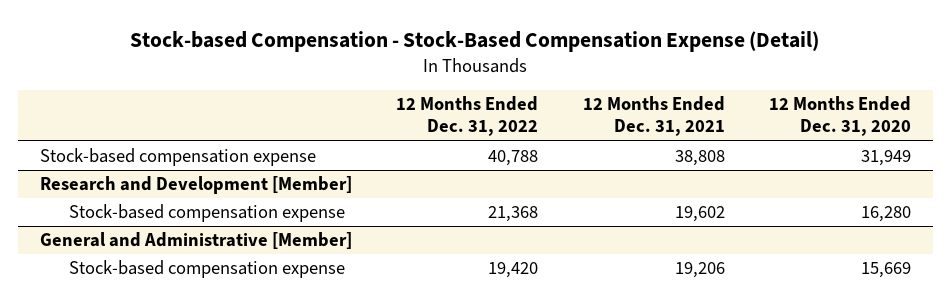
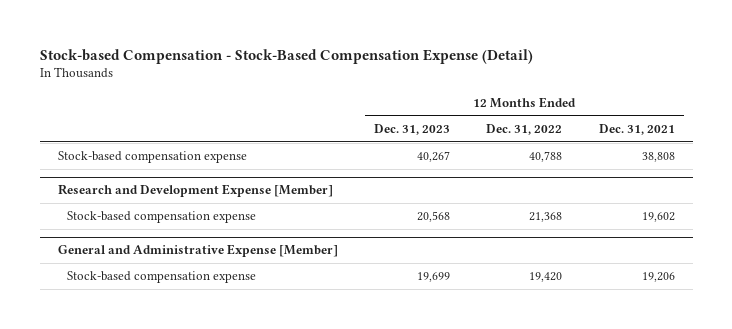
[768,96,911,137] 12 Months Ended Dec. 31, 2020 -> none
none -> [374,123,451,135] Dec. 31, 2023
[39,176,352,195] Research and Development [Member] -> [57,184,333,198] Research and Development Expense [Member]
[39,232,352,250] General and Administrative [Member] -> [57,244,338,258] General and Administrative Expense [Member]

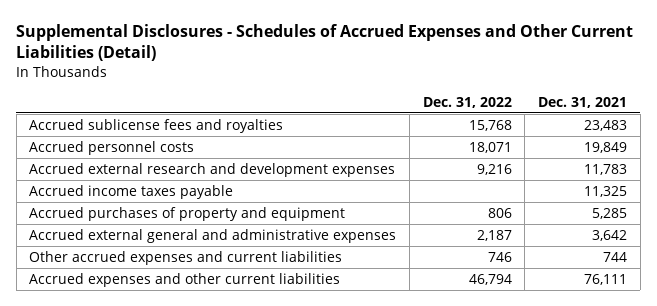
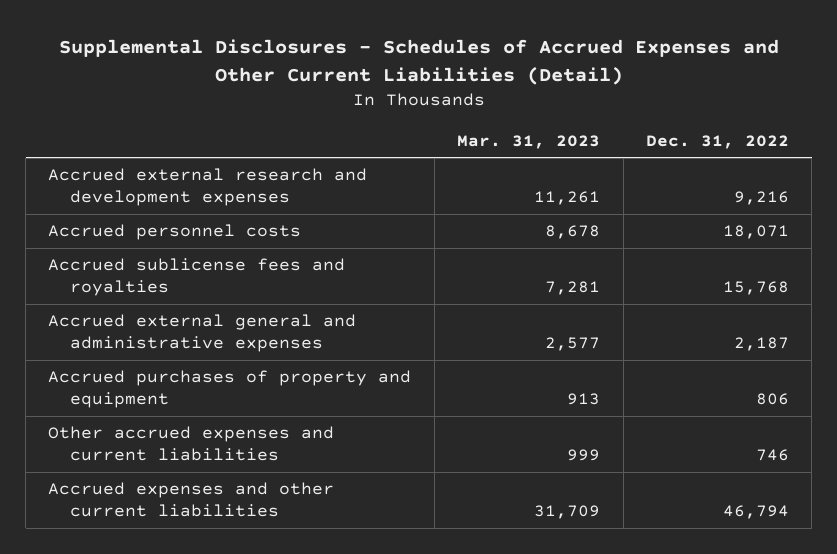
[538,96,628,108] Dec. 31, 2021 -> none
none -> [457,134,601,149] Mar. 31, 2023
[29,185,234,200] Accrued income taxes payable -> none
[29,141,195,156] Accrued personnel costs -> [48,224,302,241] Accrued personnel costs
[29,119,284,134] Accrued sublicense fees and royalties -> [48,258,346,296] Accrued sublicense fees and royalties
[29,207,346,222] Accrued purchases of property and equipment -> [48,370,412,408] Accrued purchases of property and equipment

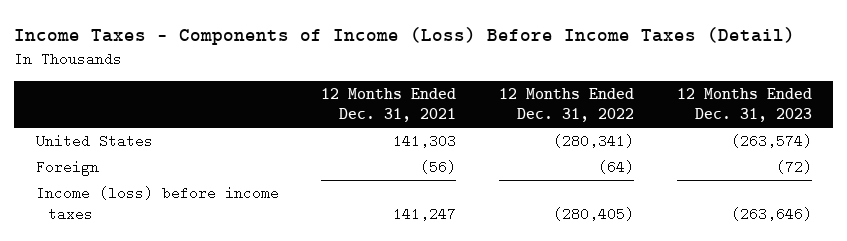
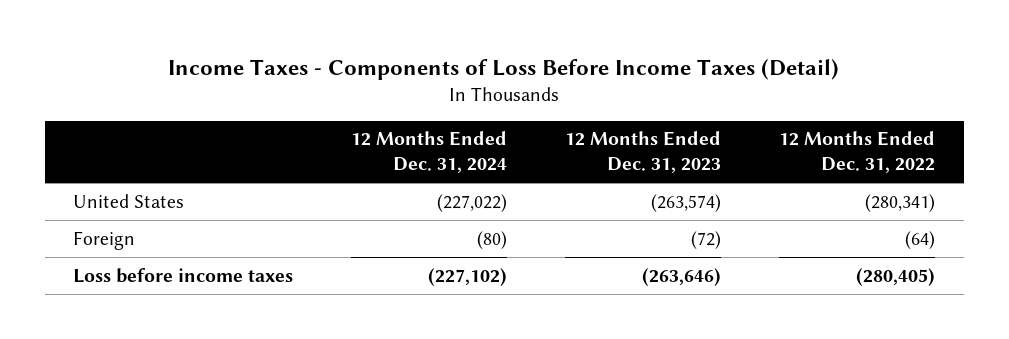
[14,26,796,45] Income Taxes - Components of Income (Loss) Before Income Taxes (Detail) -> [168,58,840,80] Income Taxes - Components of Loss Before Income Taxes (Detail)
[321,87,457,123] 12 Months Ended Dec. 31, 2021 -> none
none -> [351,131,508,174] 12 Months Ended Dec. 31, 2024
[35,186,279,221] Income (loss) before income taxes -> [73,267,294,283] Loss before income taxes

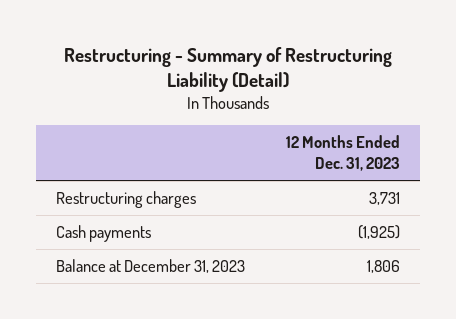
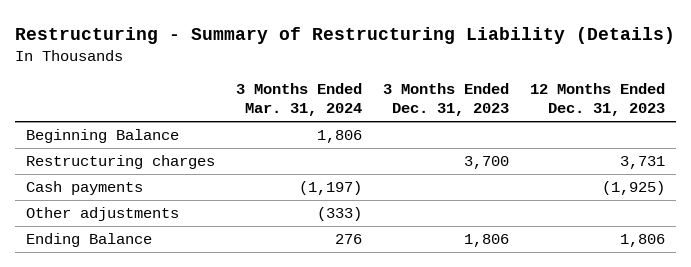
[64,46,393,92] Restructuring - Summary of Restructuring Liability (Detail) -> [15,26,676,44] Restructuring - Summary of Restructuring Liability (Details)
none -> [236,83,363,117] 3 Months Ended Mar. 31, 2024
none -> [383,83,510,117] 3 Months Ended Dec. 31, 2023
none -> [25,129,179,144] Beginning Balance
none -> [25,207,179,222] Other adjustments
[56,258,246,273] Balance at December 31, 2023 -> [25,233,152,248] Ending Balance

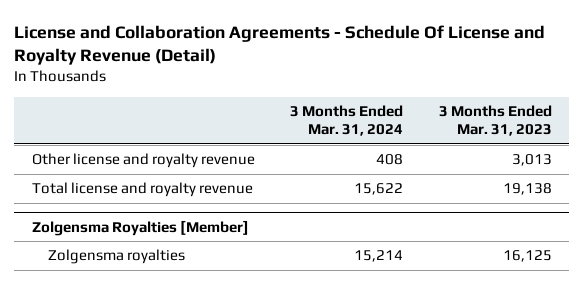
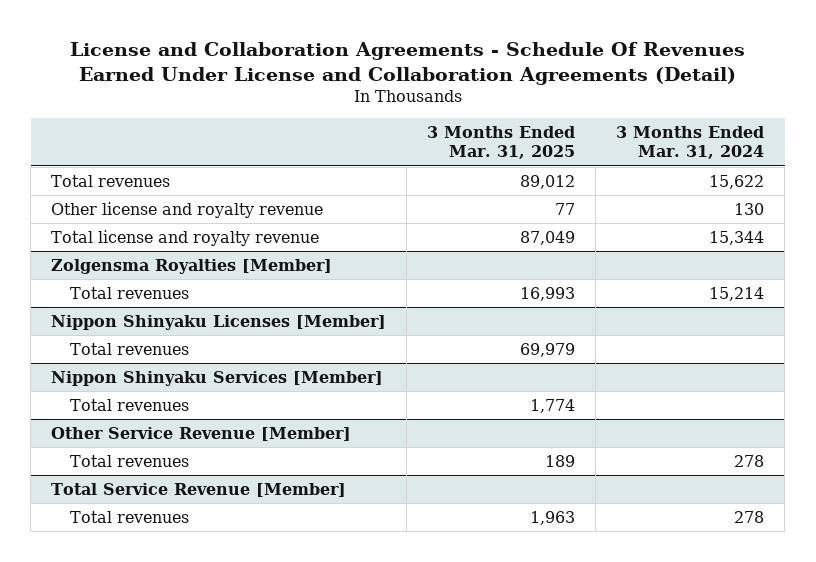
[14,24,546,66] License and Collaboration Agreements - Schedule Of License and Royalty Revenue (Detail) -> [69,41,745,85] License and Collaboration Agreements - Schedule Of Revenues Earned Under License and Collaboration Agreements (Detail)
[438,105,552,137] 3 Months Ended Mar. 31, 2023 -> none
none -> [427,126,576,160] 3 Months Ended Mar. 31, 2025
none -> [51,174,171,187] Total revenues
[376,154,404,166] 408 -> [734,202,765,215] 130
[354,183,404,196] 15,622 -> [709,230,765,245] 15,344
[47,249,185,265] Zolgensma royalties -> [69,286,189,299] Total revenues
none -> [51,314,387,330] Nippon Shinyaku Licenses [Member]
none -> [69,342,189,355] Total revenues
none -> [51,370,384,386] Nippon Shinyaku Services [Member]
none -> [69,398,189,411] Total revenues
none -> [51,426,352,441] Other Service Revenue [Member]
none -> [69,454,189,467] Total revenues
none -> [51,482,347,497] Total Service Revenue [Member]
none -> [69,510,189,523] Total revenues

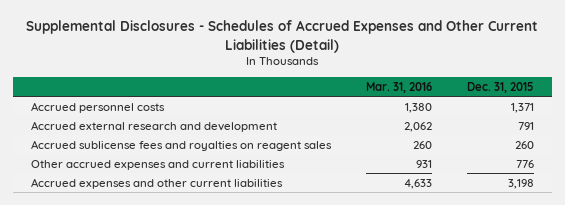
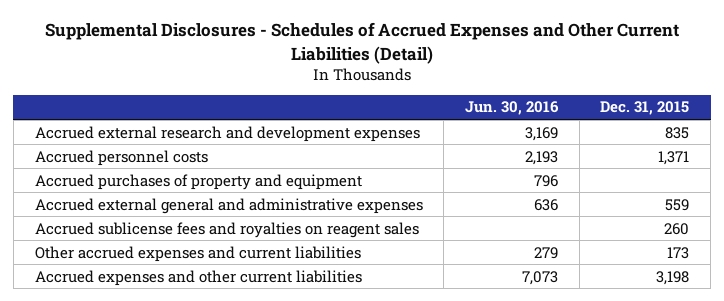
[365,81,432,93] Mar. 31, 2016 -> none
none -> [464,101,559,116] Jun. 30, 2016
none -> [34,125,420,142] Accrued external research and development expenses
[30,120,277,132] Accrued external research and development -> none
none -> [34,173,362,190] Accrued purchases of property and equipment
none -> [34,197,423,214] Accrued external general and administrative expenses
[516,159,535,168] 776 -> [667,246,690,259] 173

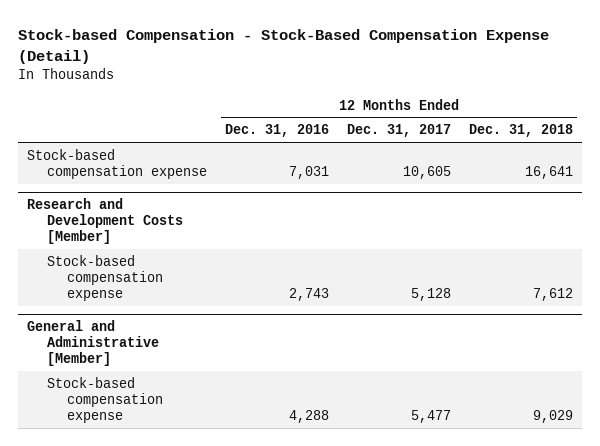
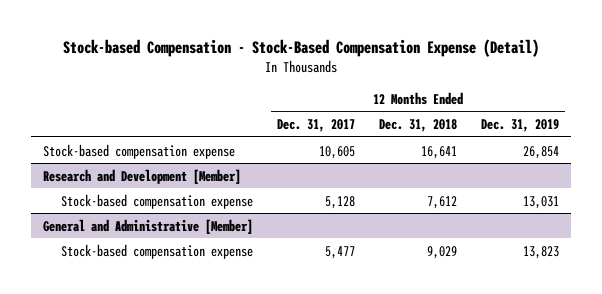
[225,124,330,138] Dec. 31, 2016 -> none
none -> [480,118,559,132] Dec. 31, 2019
[27,197,184,245] Research and Development Costs [Member] -> [42,168,241,184] Research and Development [Member]

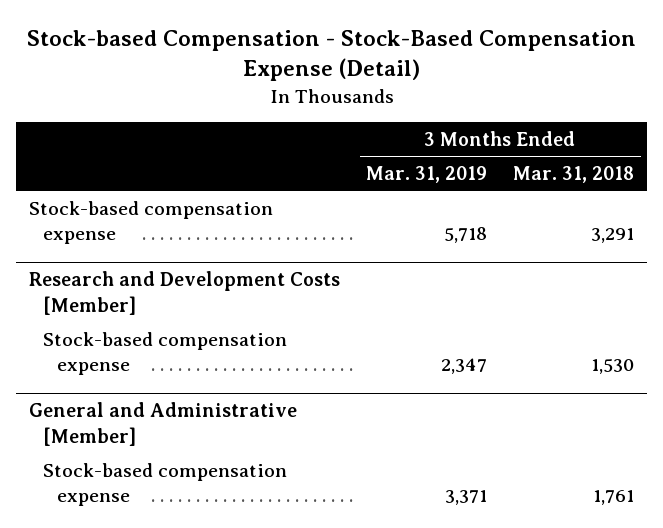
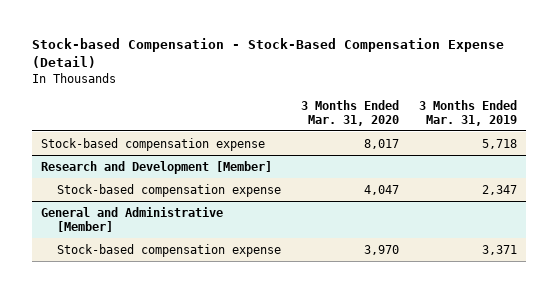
[513,165,635,183] Mar. 31, 2018 -> none
none -> [300,99,399,126] 3 Months Ended Mar. 31, 2020
[29,271,341,315] Research and Development Costs [Member] -> [41,160,273,174] Research and Development [Member]

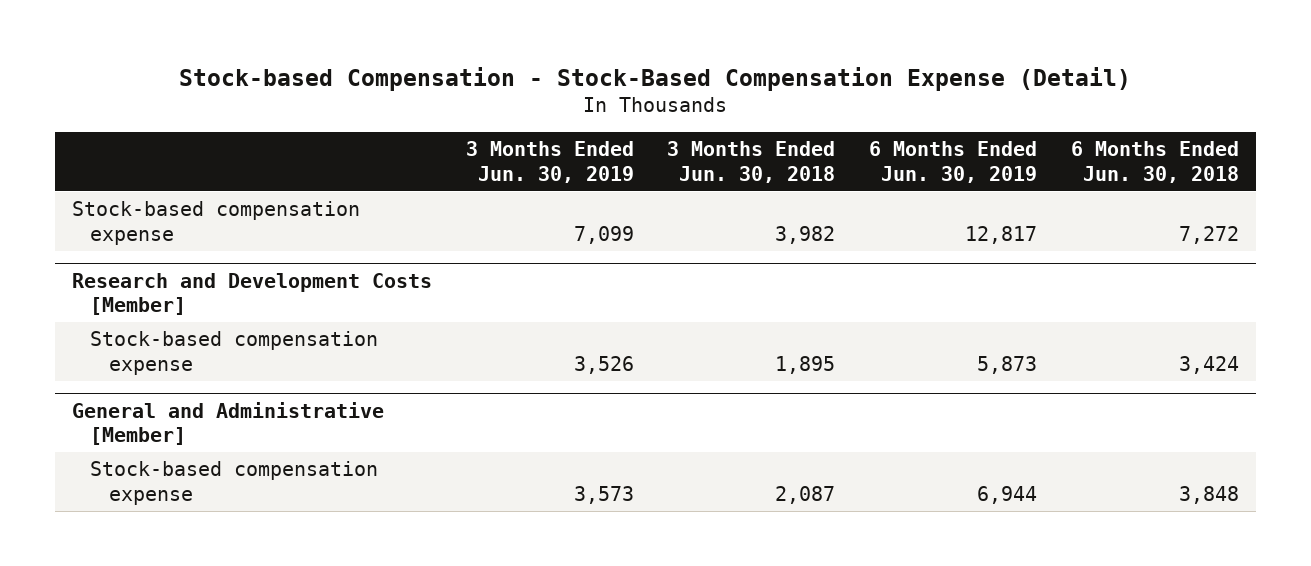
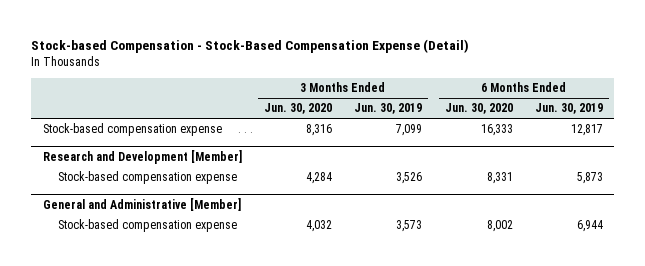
[667,141,836,184] 3 Months Ended Jun. 30, 2018 -> none
[1070,141,1239,184] 6 Months Ended Jun. 30, 2018 -> none
none -> [263,103,332,115] Jun. 30, 2020
none -> [444,103,513,115] Jun. 30, 2020
[71,272,432,316] Research and Development Costs [Member] -> [42,149,242,164] Research and Development [Member]

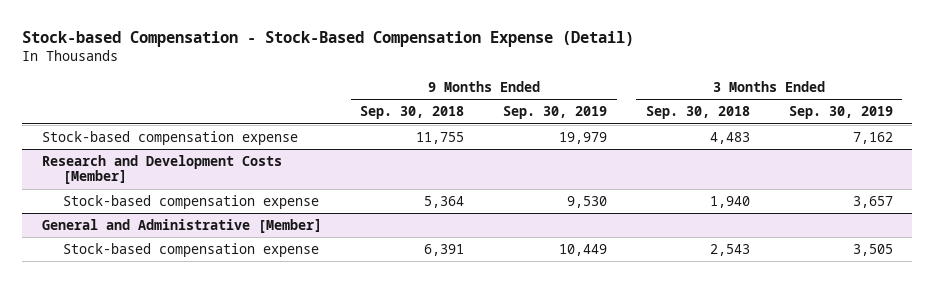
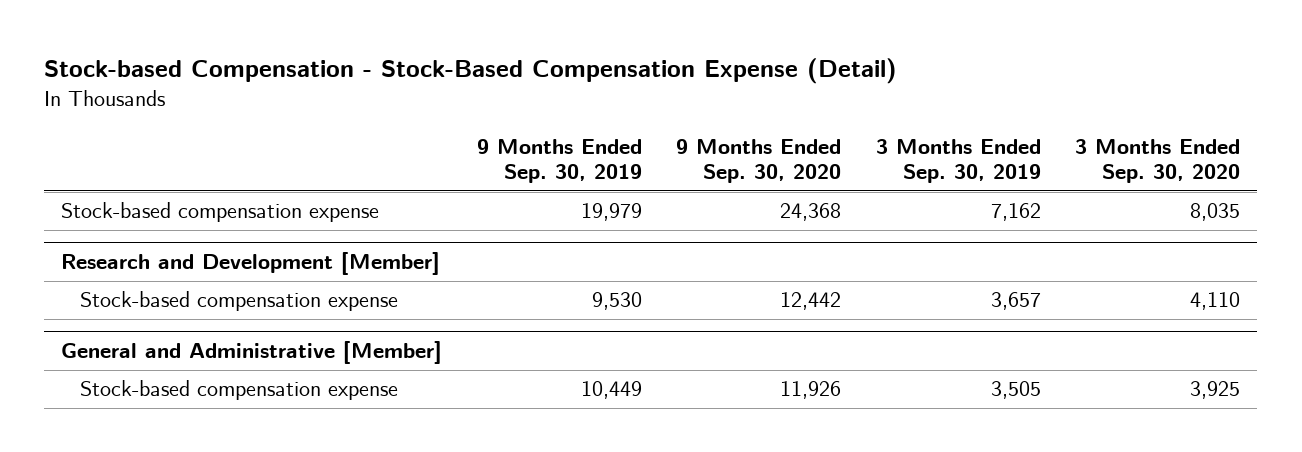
[360,106,465,120] Sep. 30, 2018 -> none
[646,106,751,120] Sep. 30, 2018 -> none
none -> [676,138,842,184] 9 Months Ended Sep. 30, 2020
none -> [1075,138,1241,184] 3 Months Ended Sep. 30, 2020
[41,155,282,185] Research and Development Costs [Member] -> [61,252,441,276] Research and Development [Member]

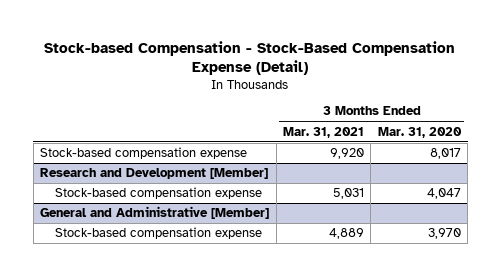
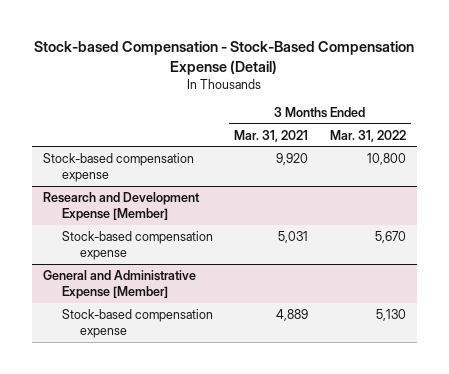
[377,126,462,138] Mar. 31, 2020 -> none
none -> [329,129,406,142] Mar. 31, 2022
[40,168,269,180] Research and Development [Member] -> [43,191,201,221] Research and Development Expense [Member]
[40,206,270,220] General and Administrative [Member] -> [43,269,197,299] General and Administrative Expense [Member]

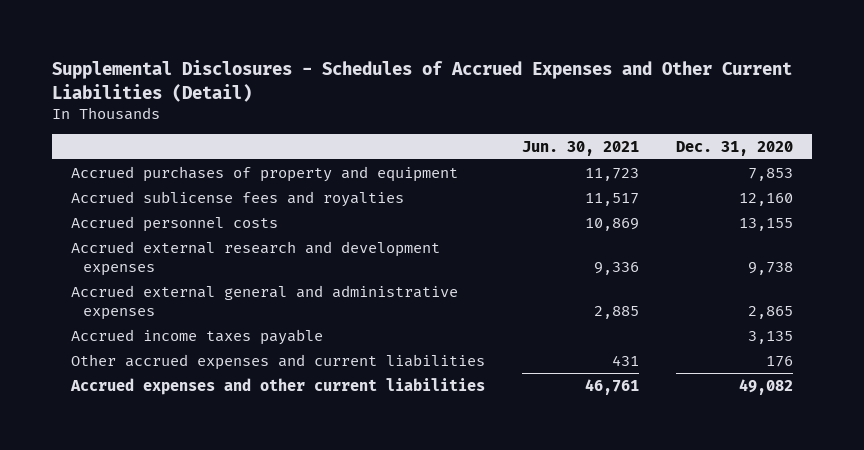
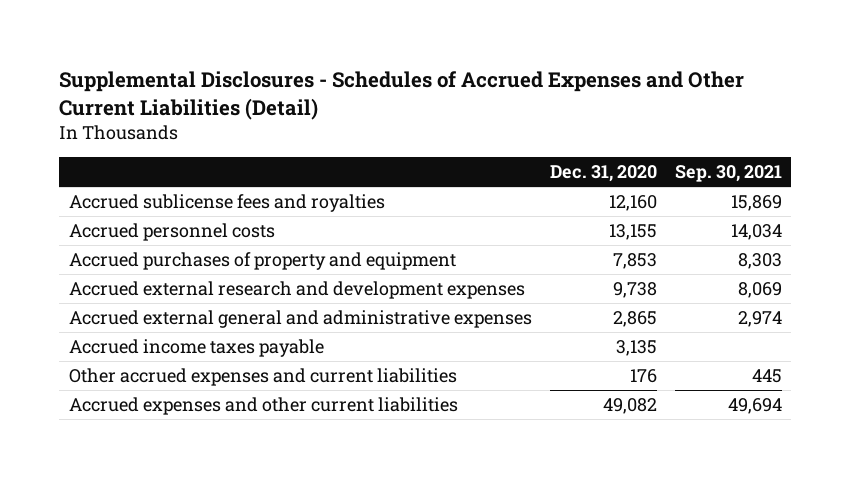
[522,140,640,156] Jun. 30, 2021 -> none
none -> [675,164,783,182] Sep. 30, 2021
[70,165,458,182] Accrued purchases of property and equipment -> [68,252,456,271] Accrued purchases of property and equipment

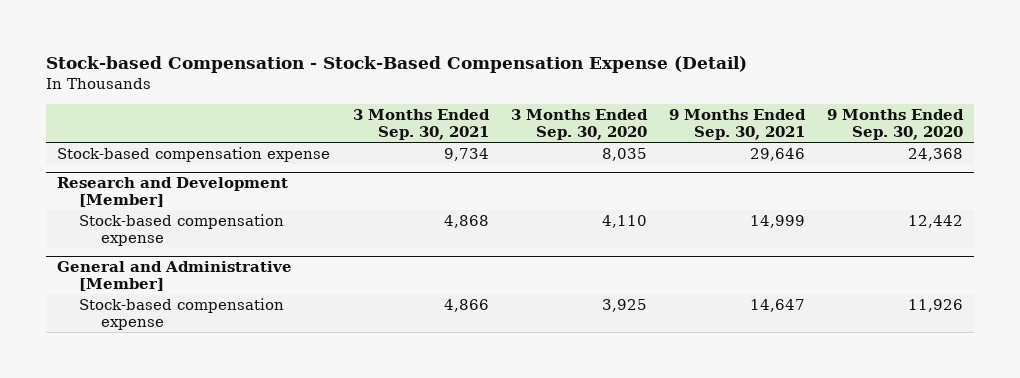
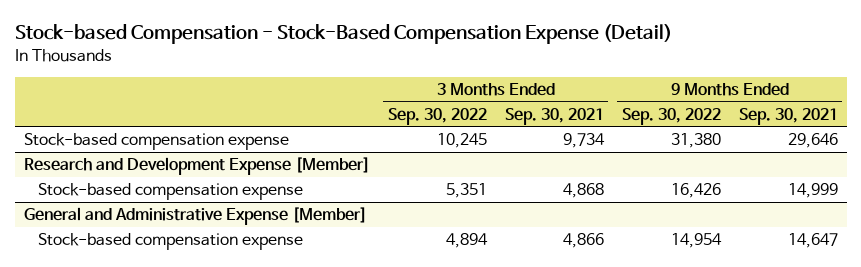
[510,109,648,141] 3 Months Ended Sep. 30, 2020 -> none
[827,109,965,141] 9 Months Ended Sep. 30, 2020 -> none
none -> [387,107,487,125] Sep. 30, 2022
none -> [621,107,721,125] Sep. 30, 2022
[57,177,289,208] Research and Development [Member] -> [23,157,370,176] Research and Development Expense [Member]
[57,261,293,292] General and Administrative [Member] -> [23,207,367,226] General and Administrative Expense [Member]

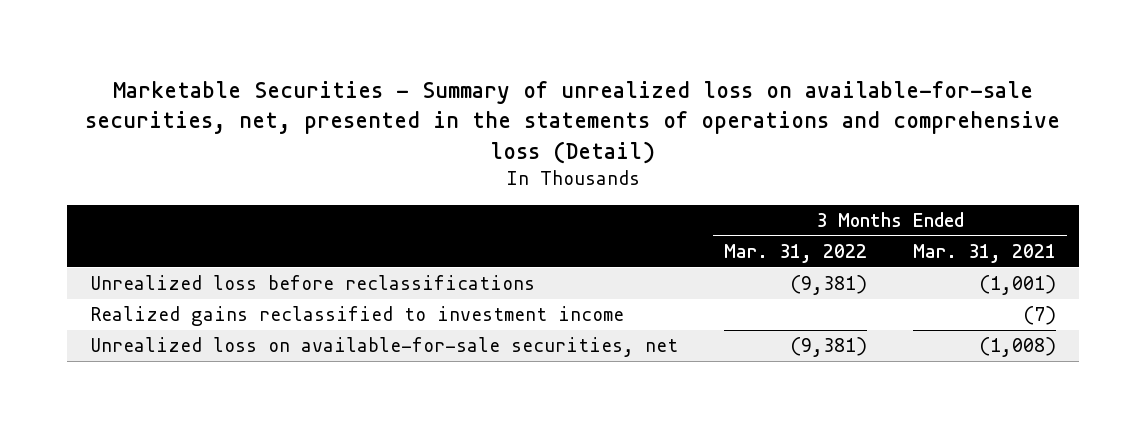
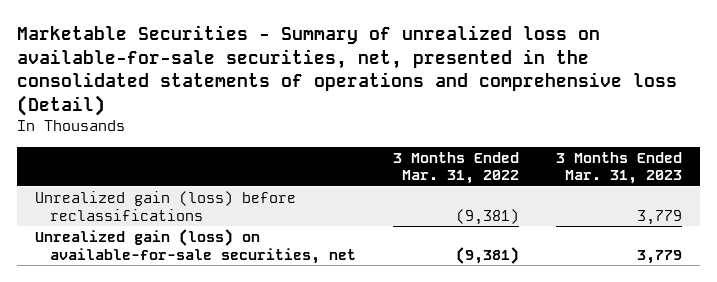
[85,80,1061,164] Marketable Securities - Summary of unrealized loss on available-for-sale securities, net, presented in the statements of operations and comprehensive loss (Detail) -> [16,25,677,116] Marketable Securities - Summary of unrealized loss on available-for-sale securities, net, presented in the consolidated statements of operations and comprehensive loss (Detail)
[912,244,1056,264] Mar. 31, 2021 -> none
none -> [555,151,682,185] 3 Months Ended Mar. 31, 2023
[90,306,625,327] Realized gains reclassified to investment income -> none
[90,275,536,291] Unrealized loss before reclassifications -> [35,191,297,221] Unrealized gain (loss) before reclassifications
[90,337,679,358] Unrealized loss on available-for-sale securities, net -> [35,229,357,264] Unrealized gain (loss) on available-for-sale securities, net

